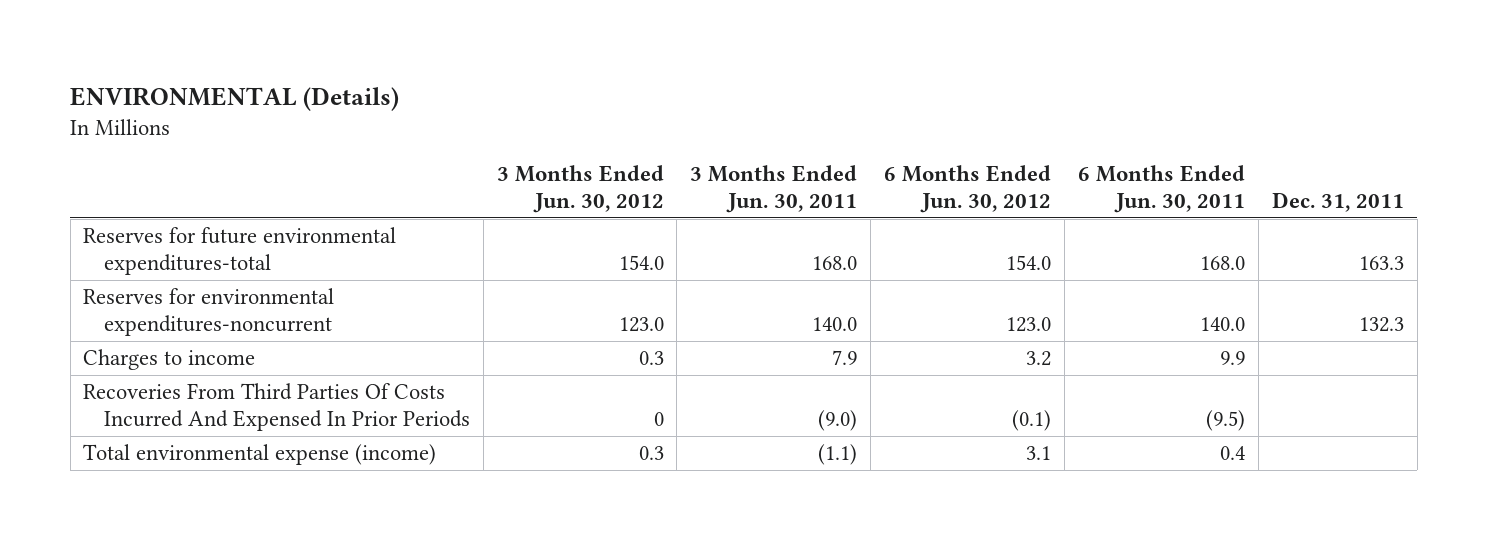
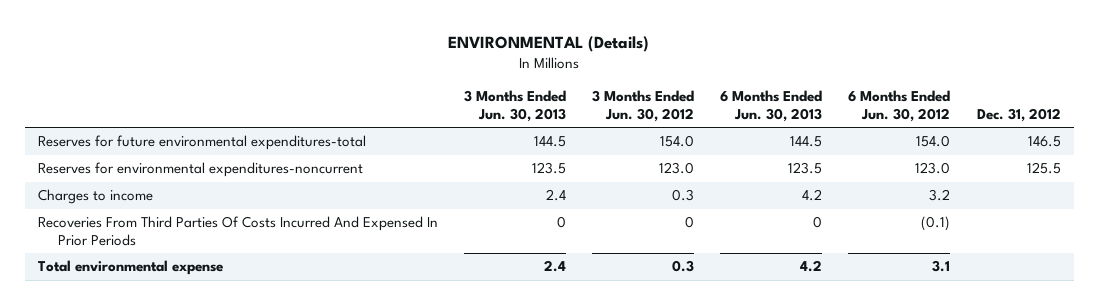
[690,165,858,214] 3 Months Ended Jun. 30, 2011 -> none
[1077,165,1245,214] 6 Months Ended Jun. 30, 2011 -> none
[1271,192,1404,213] Dec. 31, 2011 -> none
none -> [464,90,567,122] 3 Months Ended Jun. 30, 2013
none -> [720,90,823,122] 6 Months Ended Jun. 30, 2013
none -> [976,107,1061,122] Dec. 31, 2012
[83,444,437,466] Total environmental expense (income) -> [38,260,224,276] Total environmental expense

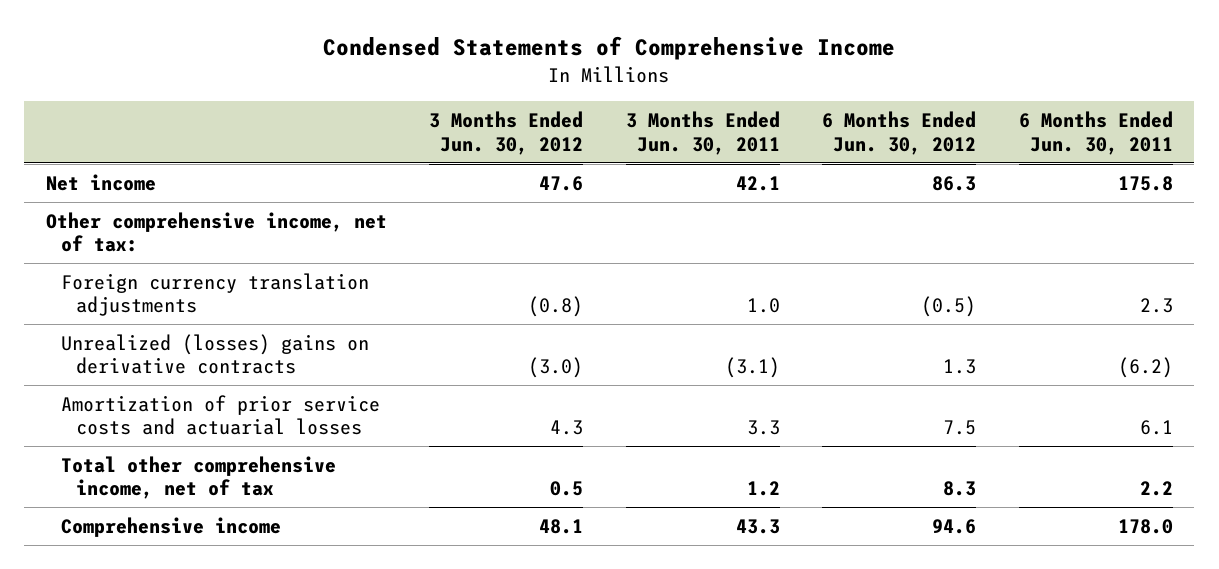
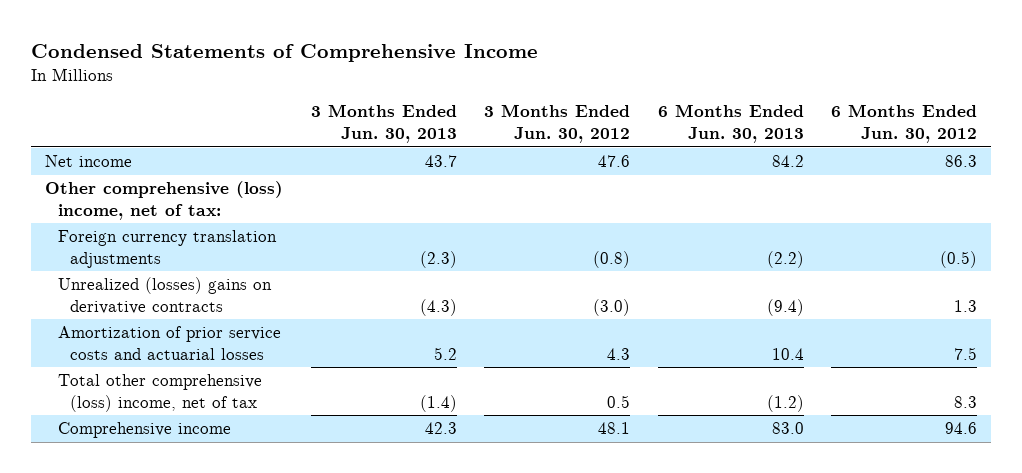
[625,111,780,155] 3 Months Ended Jun. 30, 2011 -> none
[1019,111,1174,155] 6 Months Ended Jun. 30, 2011 -> none
none -> [310,104,457,144] 3 Months Ended Jun. 30, 2013
none -> [657,104,804,144] 6 Months Ended Jun. 30, 2013
[45,211,387,253] Other comprehensive income, net of tax: -> [45,181,284,221] Other comprehensive (loss) income, net of tax:
[60,455,336,500] Total other comprehensive income, net of tax -> [57,374,262,413] Total other comprehensive (loss) income, net of tax

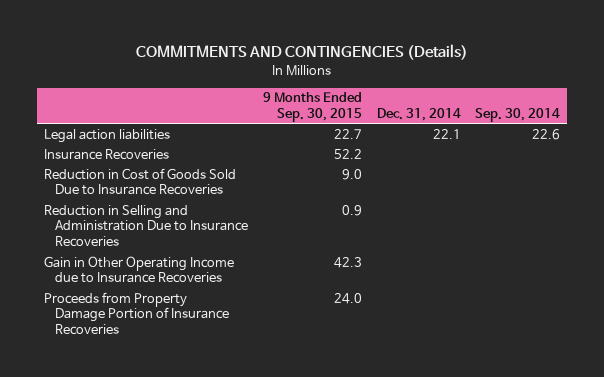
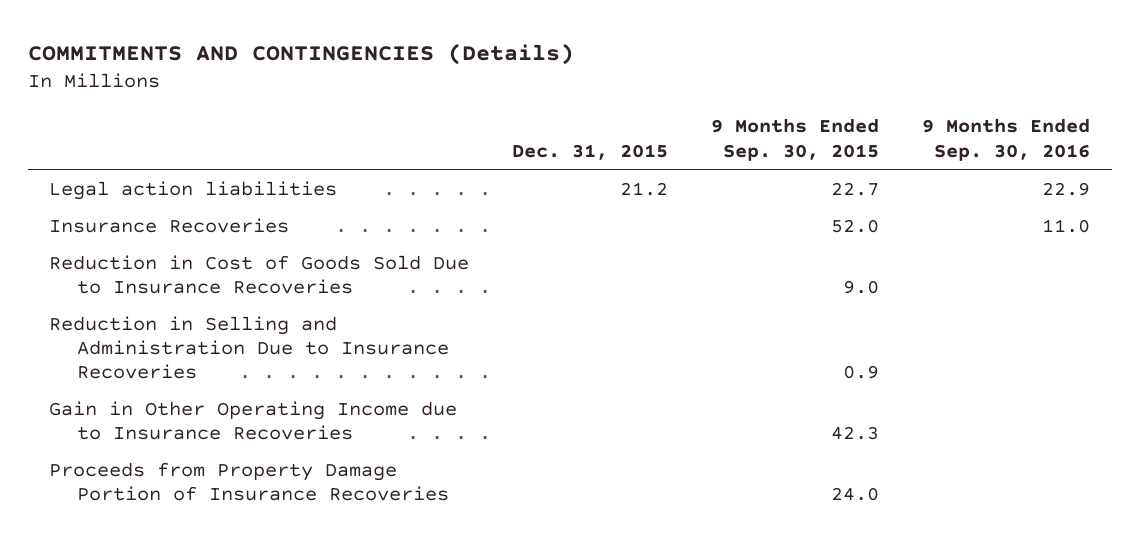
[376,108,461,122] Dec. 31, 2014 -> none
[475,108,561,123] Sep. 30, 2014 -> none
none -> [512,143,669,160] Dec. 31, 2015
none -> [922,118,1091,161] 9 Months Ended Sep. 30, 2016
[334,148,363,159] 52.2 -> [831,218,880,233] 52.0

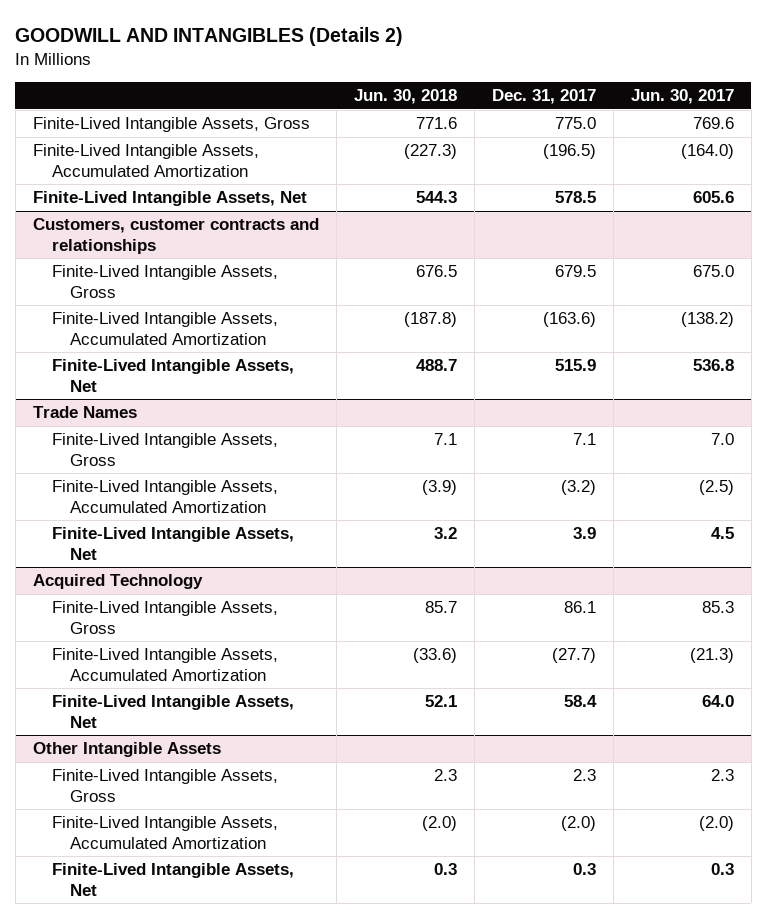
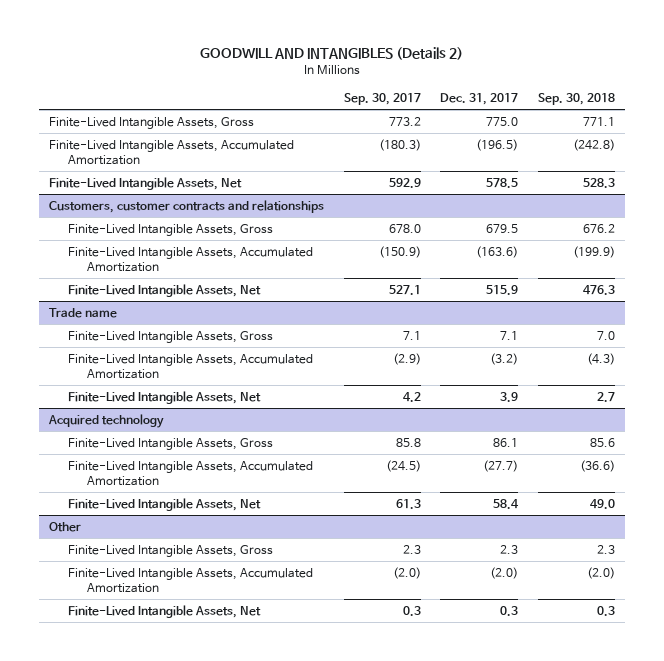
[353,89,457,105] Jun. 30, 2018 -> none
[630,89,734,105] Jun. 30, 2017 -> none
none -> [343,93,421,106] Sep. 30, 2017
none -> [537,93,615,106] Sep. 30, 2018
[32,406,137,419] Trade Names -> [48,307,117,318] Trade name
[32,574,203,590] Acquired Technology -> [47,413,164,428] Acquired technology
[32,742,221,758] Other Intangible Assets -> [48,521,81,532] Other

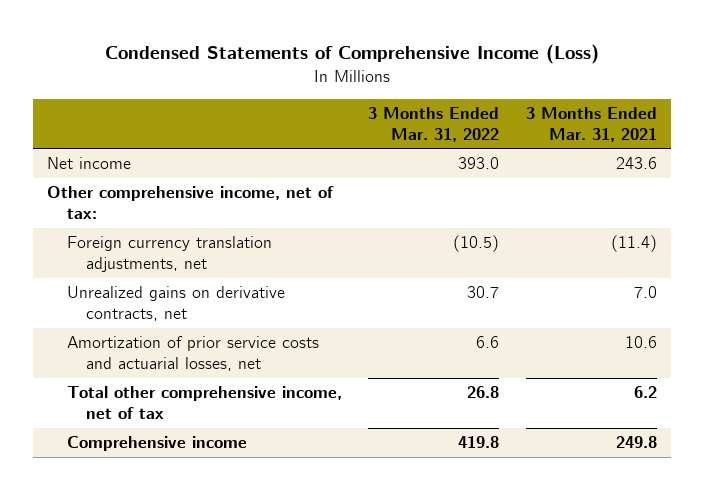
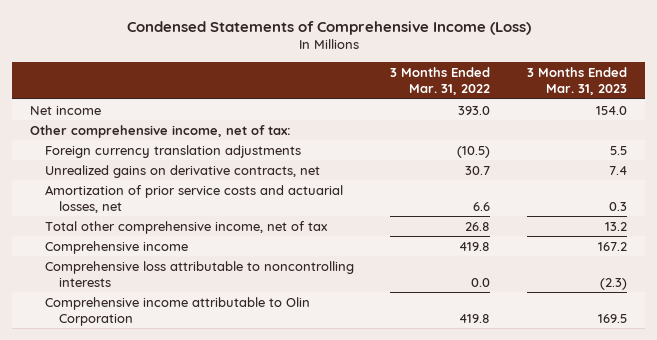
[526,107,658,142] 3 Months Ended Mar. 31, 2021 -> none
none -> [527,66,628,96] 3 Months Ended Mar. 31, 2023
[66,236,272,273] Foreign currency translation adjustments, net -> [44,144,301,158] Foreign currency translation adjustments
none -> [44,260,354,288] Comprehensive loss attributable to noncontrolling interests
none -> [44,296,310,327] Comprehensive income attributable to Olin Corporation

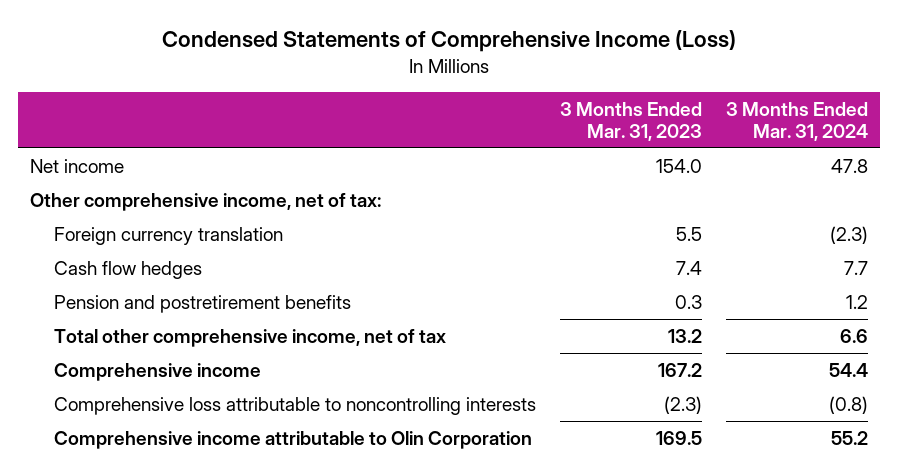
[390,66,491,96] 3 Months Ended Mar. 31, 2022 -> none
none -> [726,101,869,141] 3 Months Ended Mar. 31, 2024
[44,144,301,158] Foreign currency translation adjustments -> [54,227,284,246] Foreign currency translation
[44,164,320,178] Unrealized gains on derivative contracts, net -> [54,261,203,280] Cash flow hedges
[44,184,343,214] Amortization of prior service costs and actuarial losses, net -> [54,295,352,314] Pension and postretirement benefits

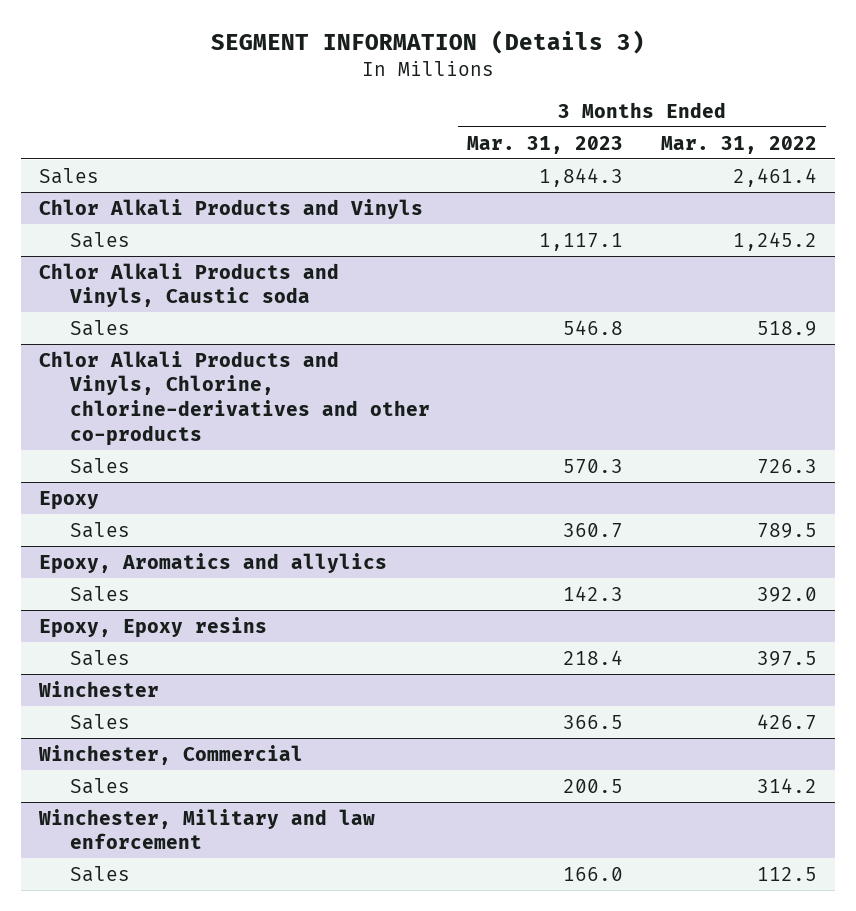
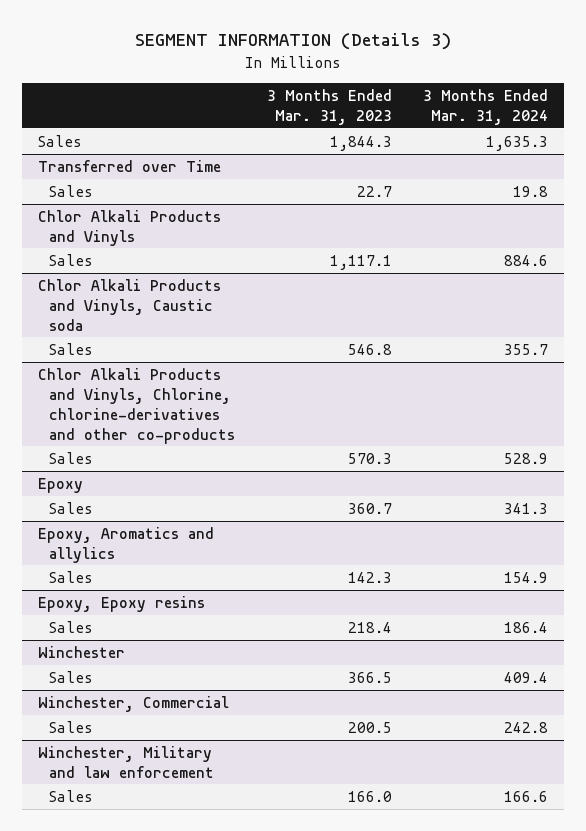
[660,135,817,154] Mar. 31, 2022 -> none
none -> [423,88,549,125] 3 Months Ended Mar. 31, 2024
none -> [37,159,221,172] Transferred over Time
none -> [49,184,94,197] Sales

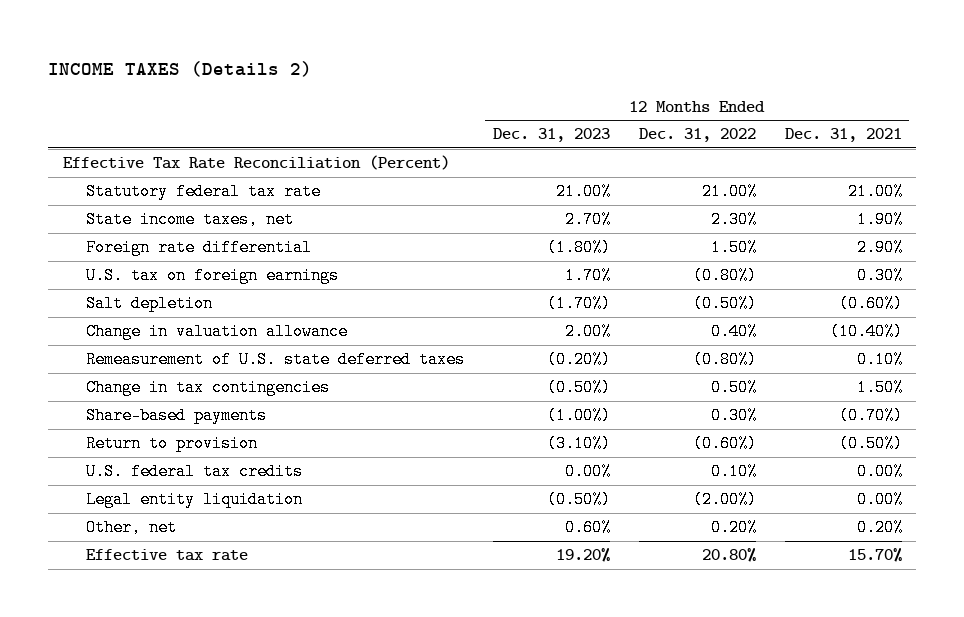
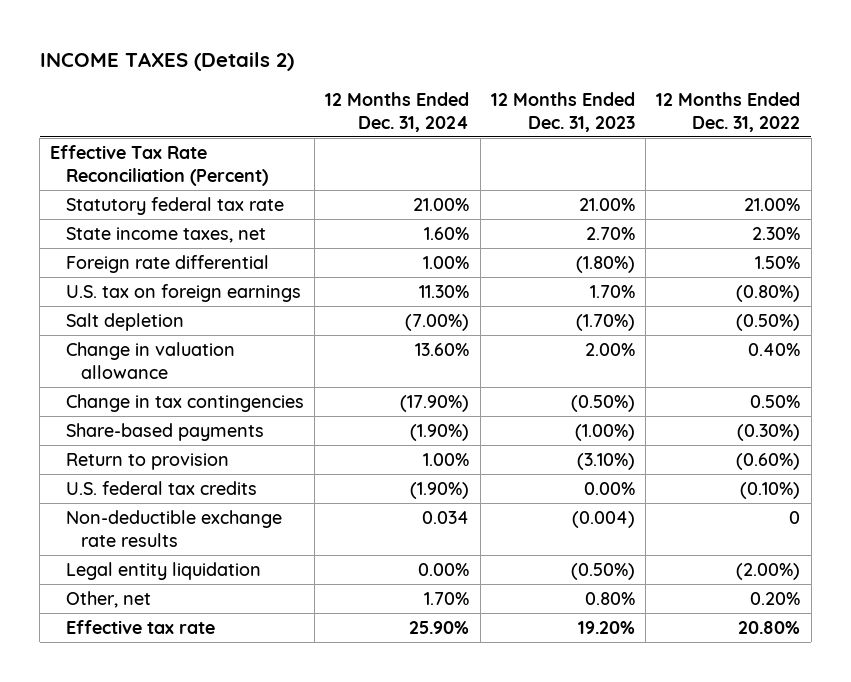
[784,128,902,143] Dec. 31, 2021 -> none
none -> [325,92,470,132] 12 Months Ended Dec. 31, 2024
[85,351,465,369] Remeasurement of U.S. state deferred taxes -> none
[710,407,757,425] 0.30% -> [737,424,801,442] (0.30%)
[710,463,757,481] 0.10% -> [740,482,801,500] (0.10%)
none -> [65,510,282,547] Non-deductible exchange rate results
[564,519,611,537] 0.60% -> [584,592,635,606] 0.80%

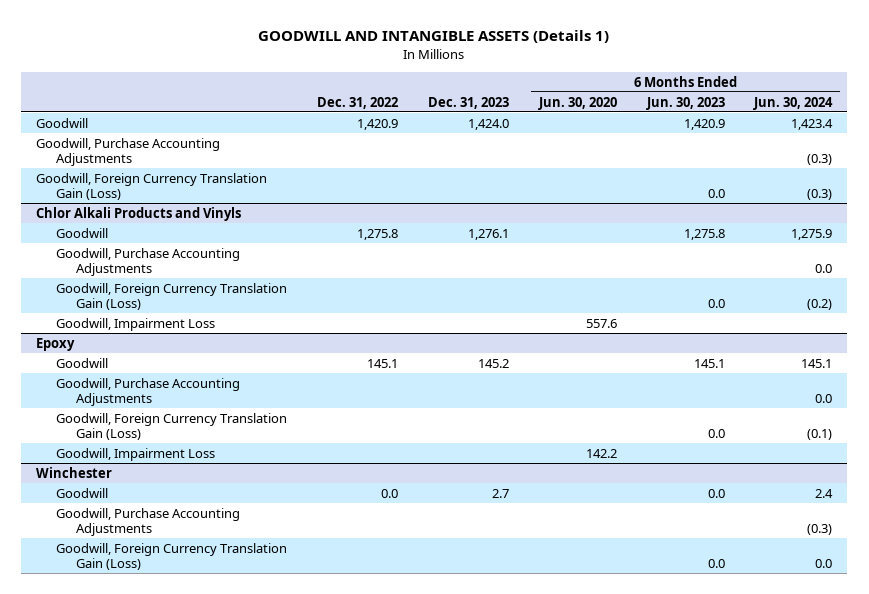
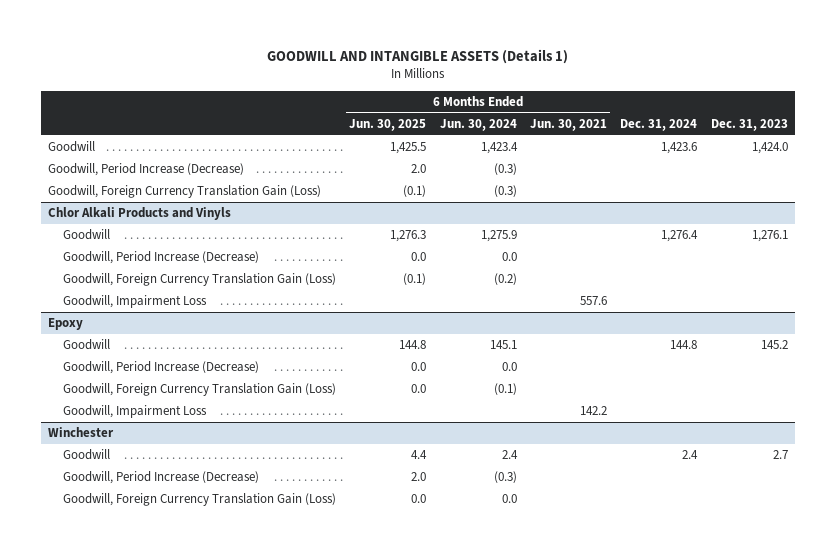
[317,96,399,109] Dec. 31, 2022 -> none
[537,96,617,110] Jun. 30, 2020 -> none
[645,96,725,110] Jun. 30, 2023 -> none
none -> [349,118,427,131] Jun. 30, 2025
none -> [530,118,608,131] Jun. 30, 2021
none -> [620,118,698,131] Dec. 31, 2024
[36,137,221,166] Goodwill, Purchase Accounting Adjustments -> none
none -> [47,163,244,177] Goodwill, Period Increase (Decrease)
[56,247,241,276] Goodwill, Purchase Accounting Adjustments -> none
none -> [62,251,259,265] Goodwill, Period Increase (Decrease)
[56,377,241,406] Goodwill, Purchase Accounting Adjustments -> none
none -> [62,361,259,375] Goodwill, Period Increase (Decrease)
[56,507,241,536] Goodwill, Purchase Accounting Adjustments -> none
none -> [62,471,259,485] Goodwill, Period Increase (Decrease)

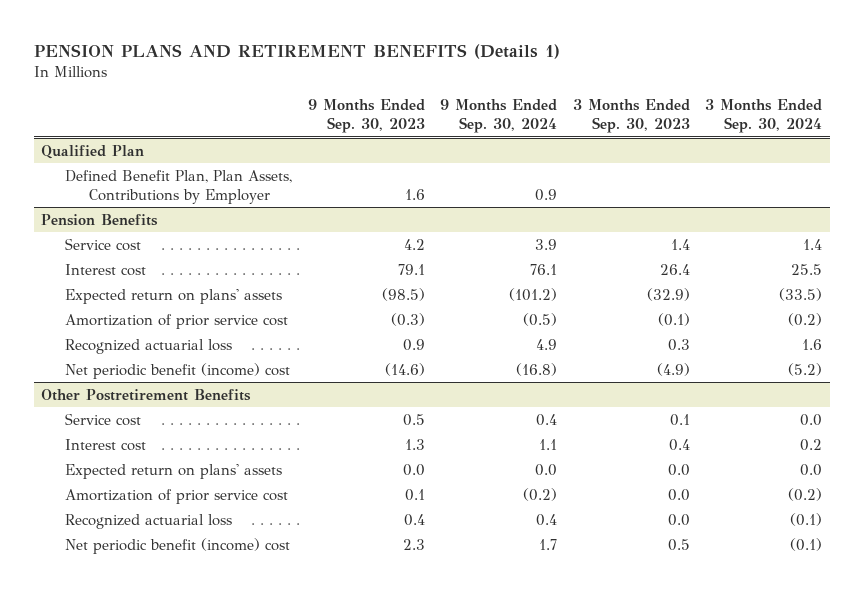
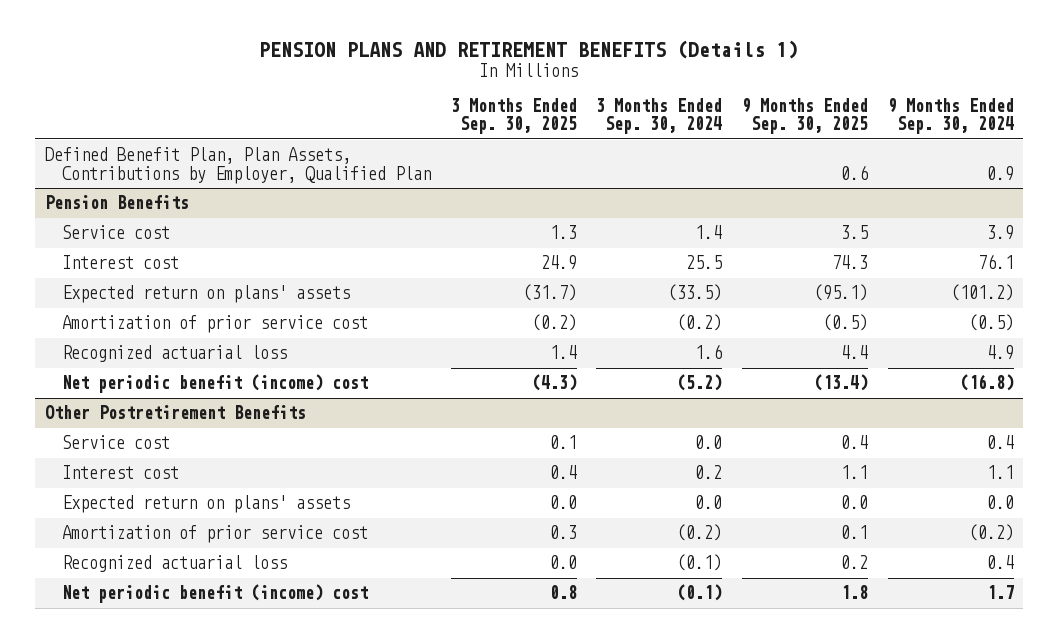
[307,99,425,134] 9 Months Ended Sep. 30, 2023 -> none
[572,99,690,134] 3 Months Ended Sep. 30, 2023 -> none
none -> [450,98,577,135] 3 Months Ended Sep. 30, 2025
none -> [741,98,868,135] 9 Months Ended Sep. 30, 2025
[41,144,145,159] Qualified Plan -> none
[65,169,293,205] Defined Benefit Plan, Plan Assets, Contributions by Employer -> [45,147,431,184] Defined Benefit Plan, Plan Assets, Contributions by Employer, Qualified Plan

